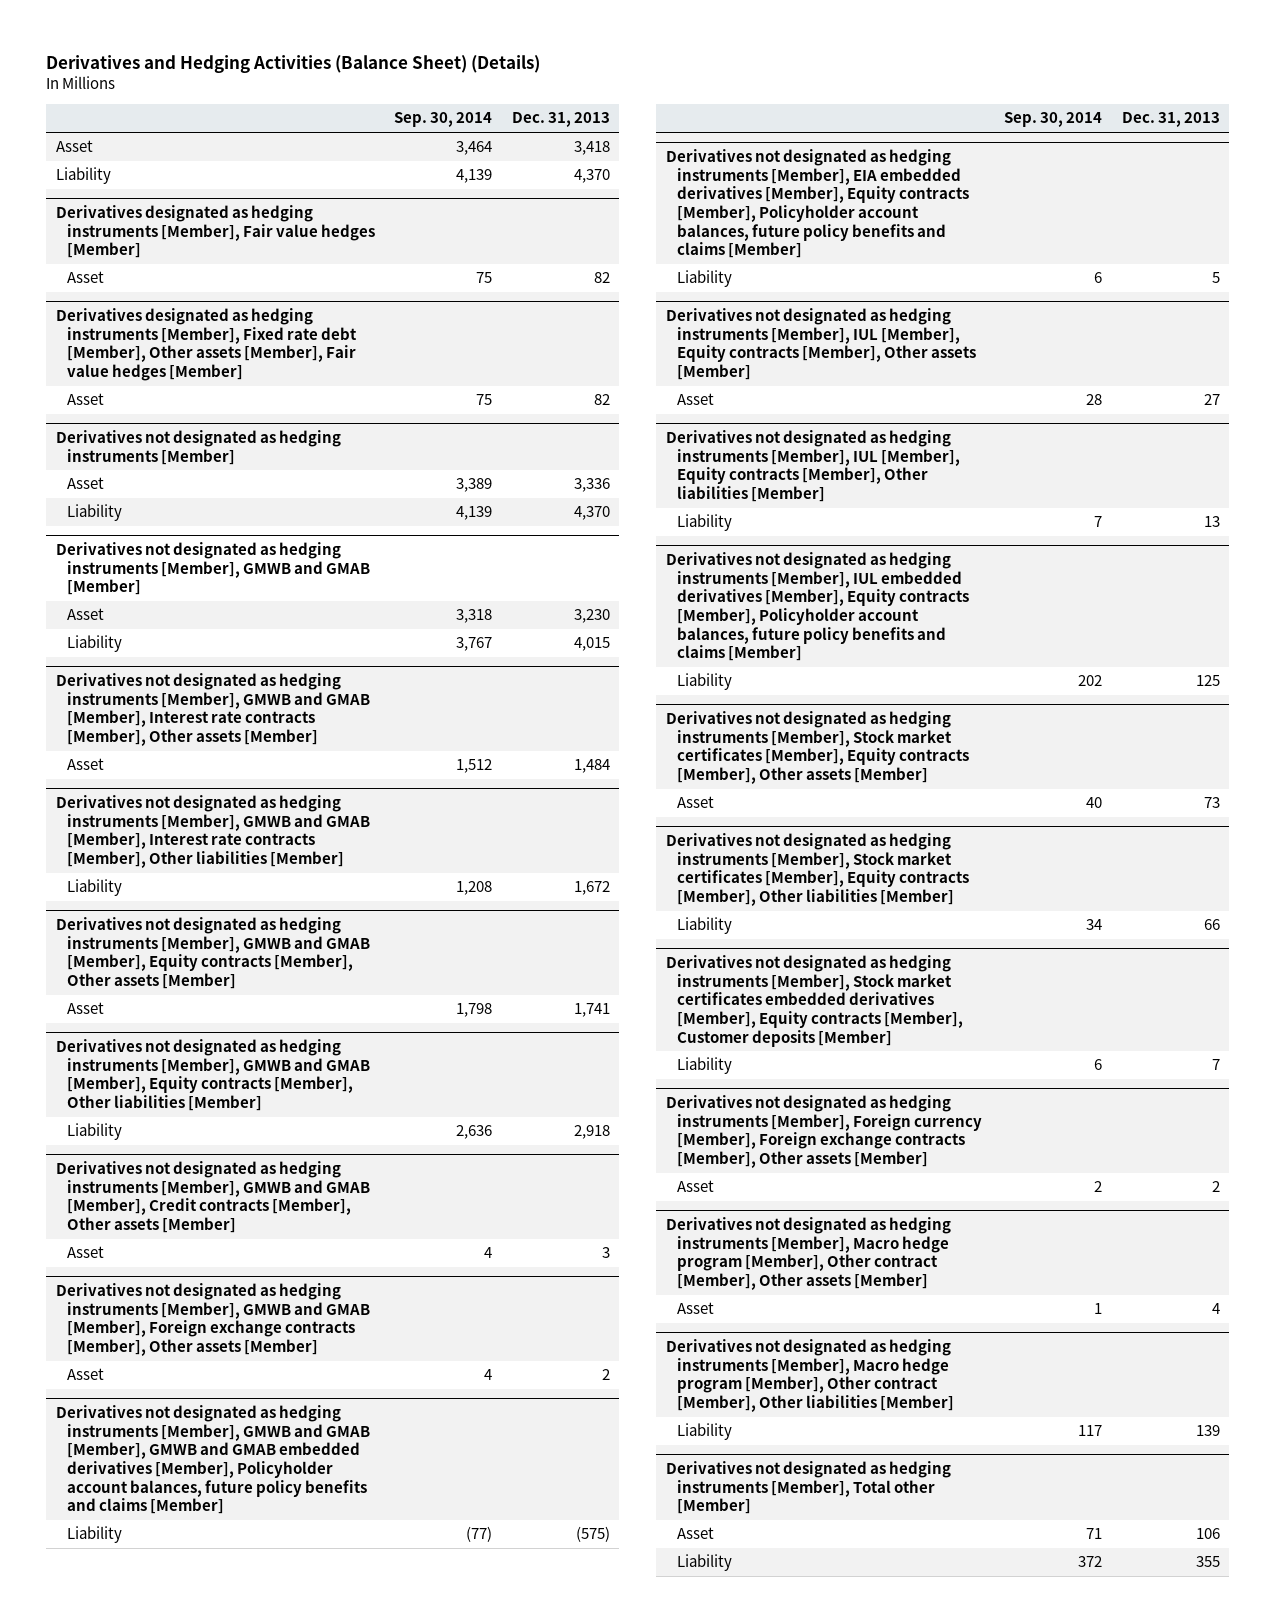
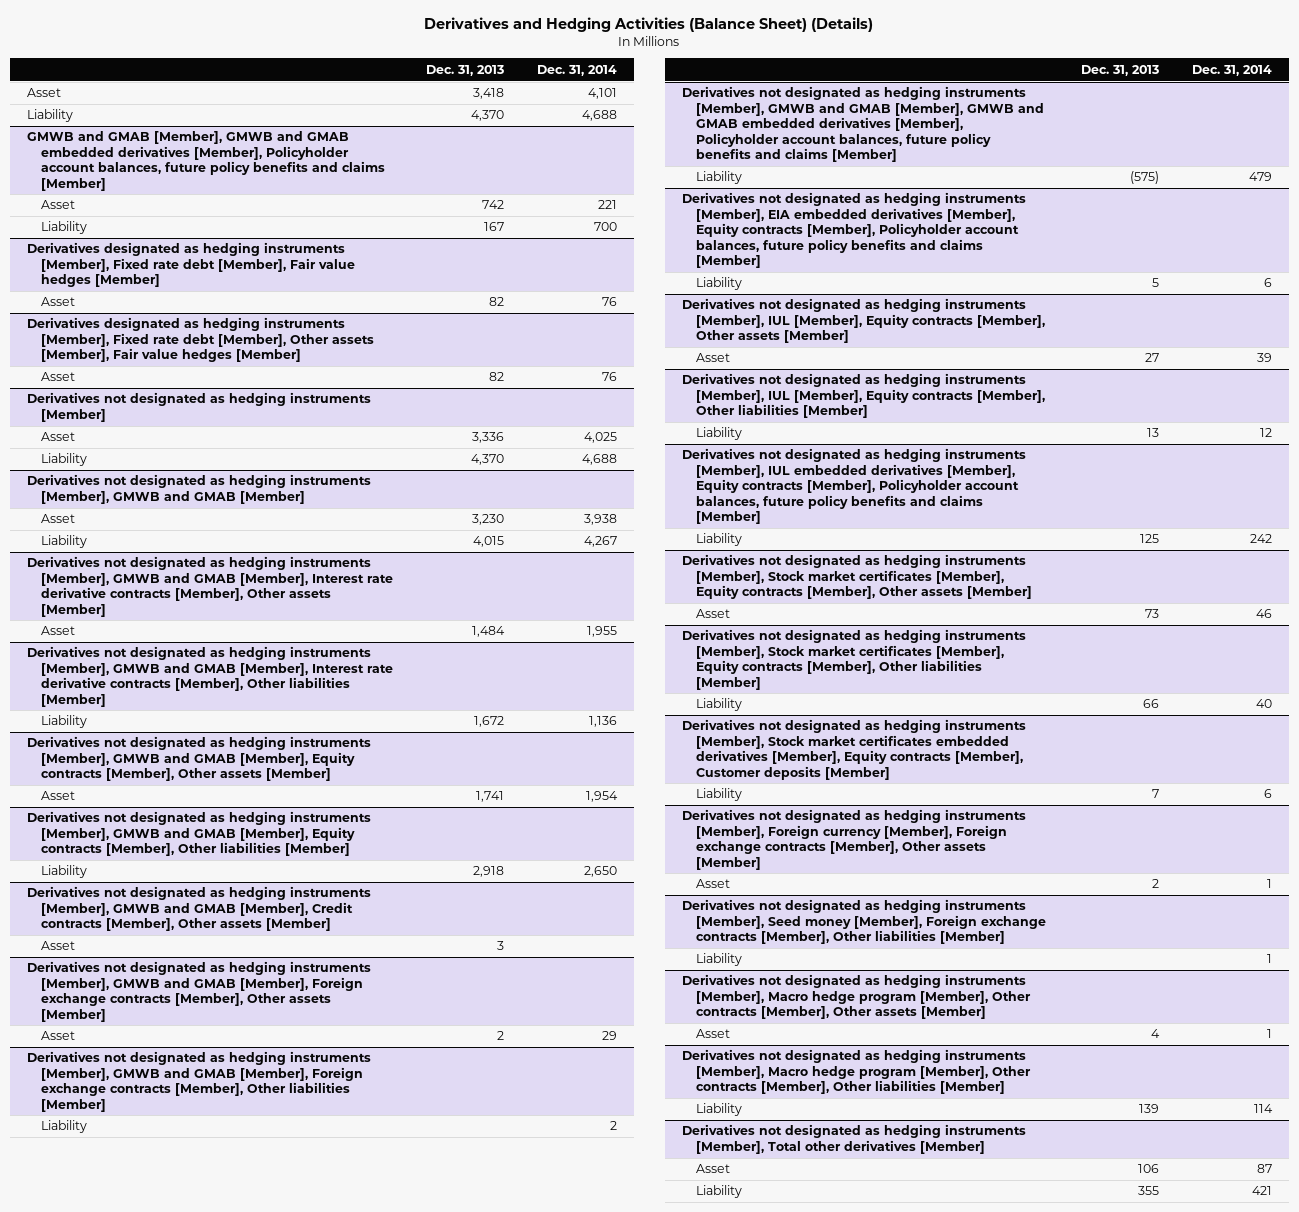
[394,112,493,128] Sep. 30, 2014 -> none
none -> [537,64,618,76] Dec. 31, 2014
none -> [26,131,385,191] GMWB and GMAB [Member], GMWB and GMAB embedded derivatives [Member], Policyholder account balances, future policy benefits and claims [Member]
none -> [40,200,75,210] Asset
none -> [40,221,87,235] Liability
[55,204,375,259] Derivatives designated as hedging instruments [Member], Fair value hedges [Member] -> [26,242,355,288] Derivatives designated as hedging instruments [Member], Fixed rate debt [Member], Fair value hedges [Member]
[55,672,370,746] Derivatives not designated as hedging instruments [Member], GMWB and GMAB [Member], Interest rate contracts [Member], Other assets [Member] -> [26,556,393,617] Derivatives not designated as hedging instruments [Member], GMWB and GMAB [Member], Interest rate derivative contracts [Member], Other assets [Member]
[55,794,370,868] Derivatives not designated as hedging instruments [Member], GMWB and GMAB [Member], Interest rate contracts [Member], Other liabilities [Member] -> [26,646,393,707] Derivatives not designated as hedging instruments [Member], GMWB and GMAB [Member], Interest rate derivative contracts [Member], Other liabilities [Member]
none -> [26,1051,371,1112] Derivatives not designated as hedging instruments [Member], GMWB and GMAB [Member], Foreign exchange contracts [Member], Other liabilities [Member]
none -> [40,1120,87,1134] Liability
none -> [681,899,1046,945] Derivatives not designated as hedging instruments [Member], Seed money [Member], Foreign exchange contracts [Member], Other liabilities [Member]
none -> [695,953,742,967] Liability
[665,1216,951,1290] Derivatives not designated as hedging instruments [Member], Macro hedge program [Member], Other contract [Member], Other assets [Member] -> [681,974,1031,1020] Derivatives not designated as hedging instruments [Member], Macro hedge program [Member], Other contracts [Member], Other assets [Member]
[665,1338,954,1412] Derivatives not designated as hedging instruments [Member], Macro hedge program [Member], Other contract [Member], Other liabilities [Member] -> [681,1049,1031,1095] Derivatives not designated as hedging instruments [Member], Macro hedge program [Member], Other contracts [Member], Other liabilities [Member]
[665,1460,951,1515] Derivatives not designated as hedging instruments [Member], Total other [Member] -> [681,1124,1026,1154] Derivatives not designated as hedging instruments [Member], Total other derivatives [Member]

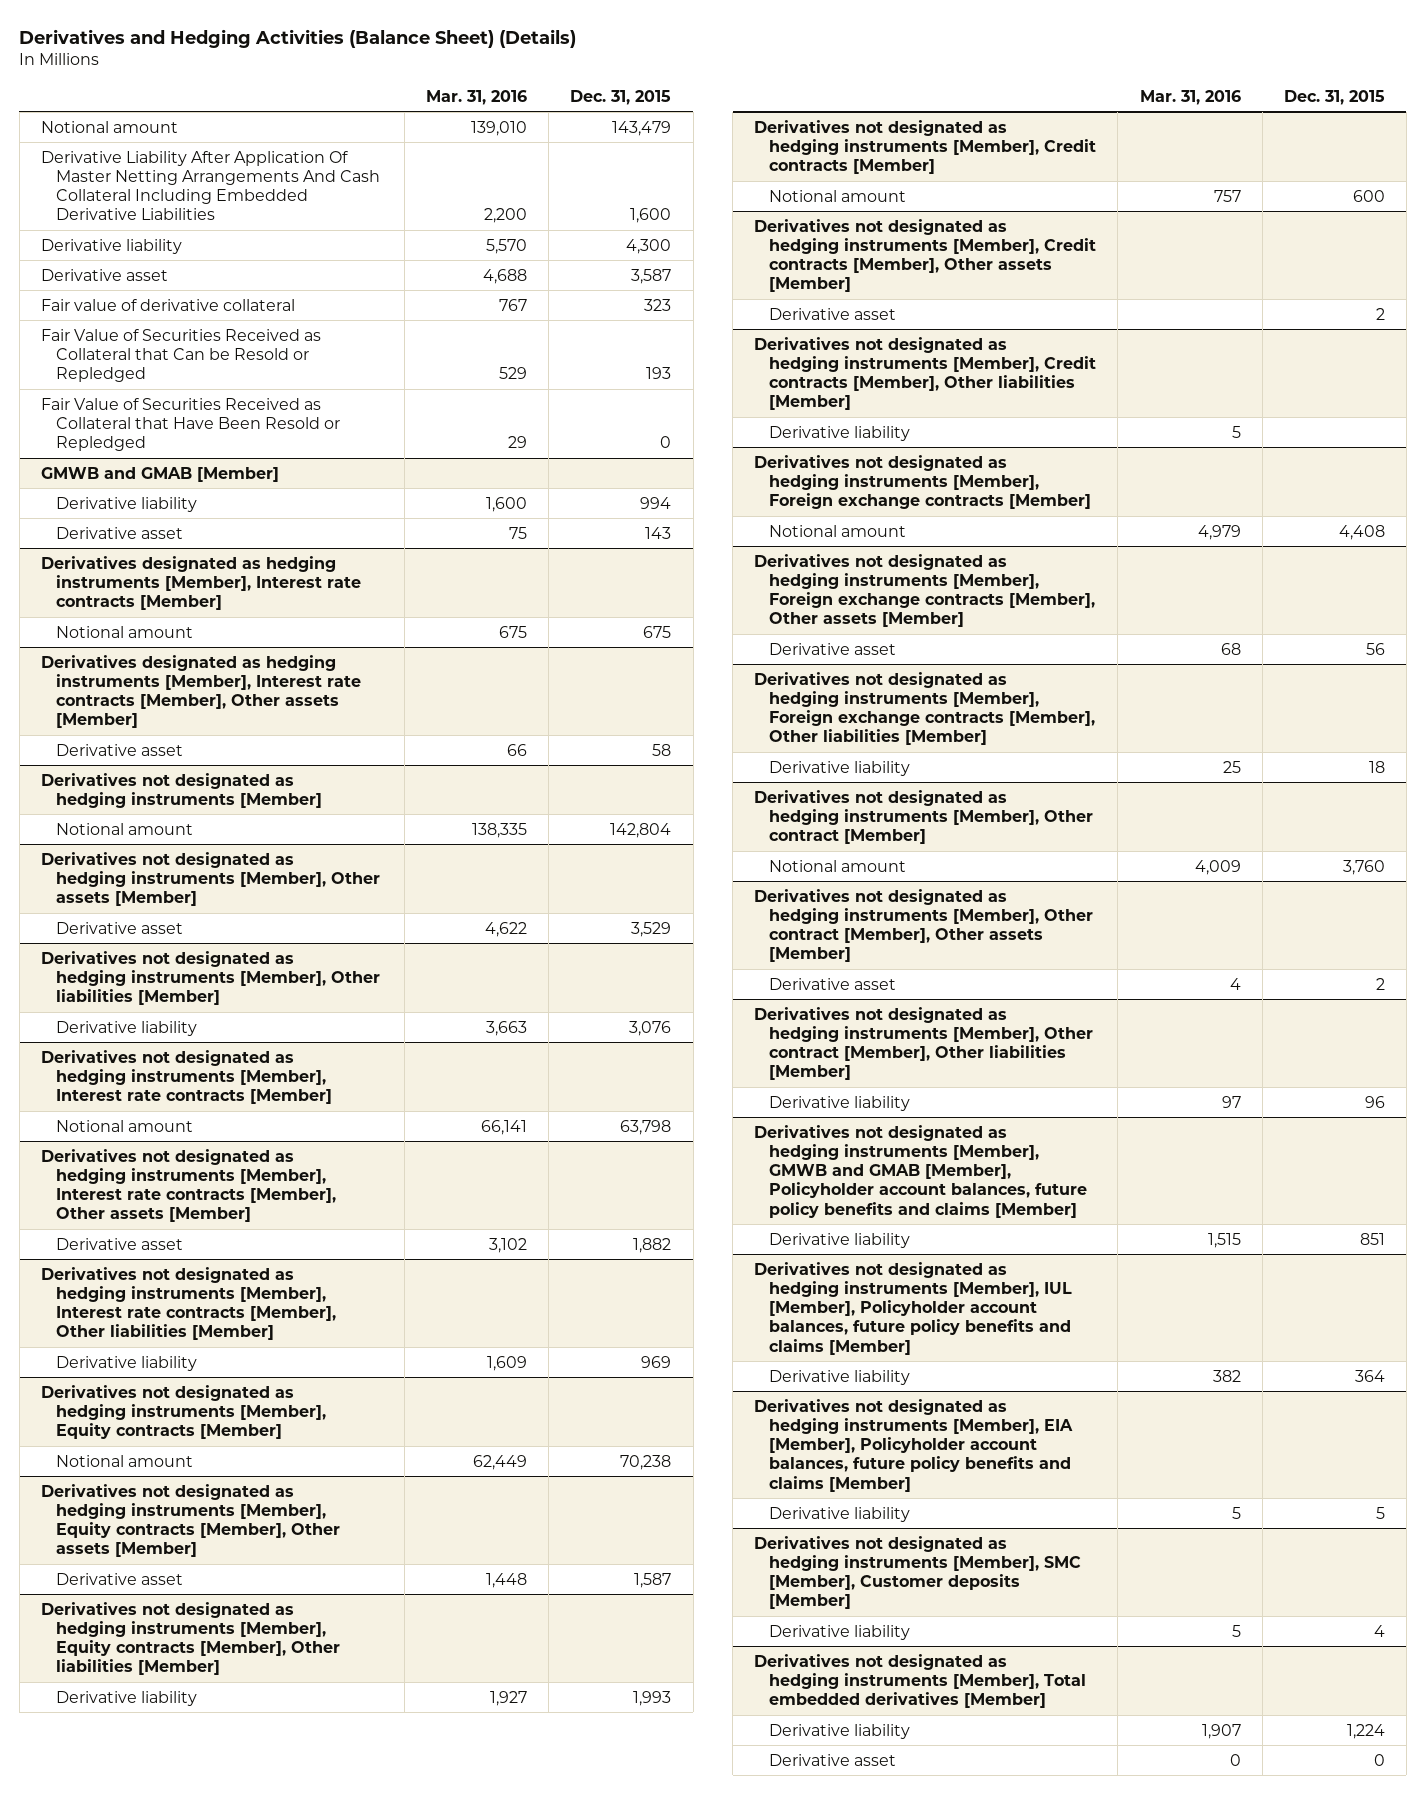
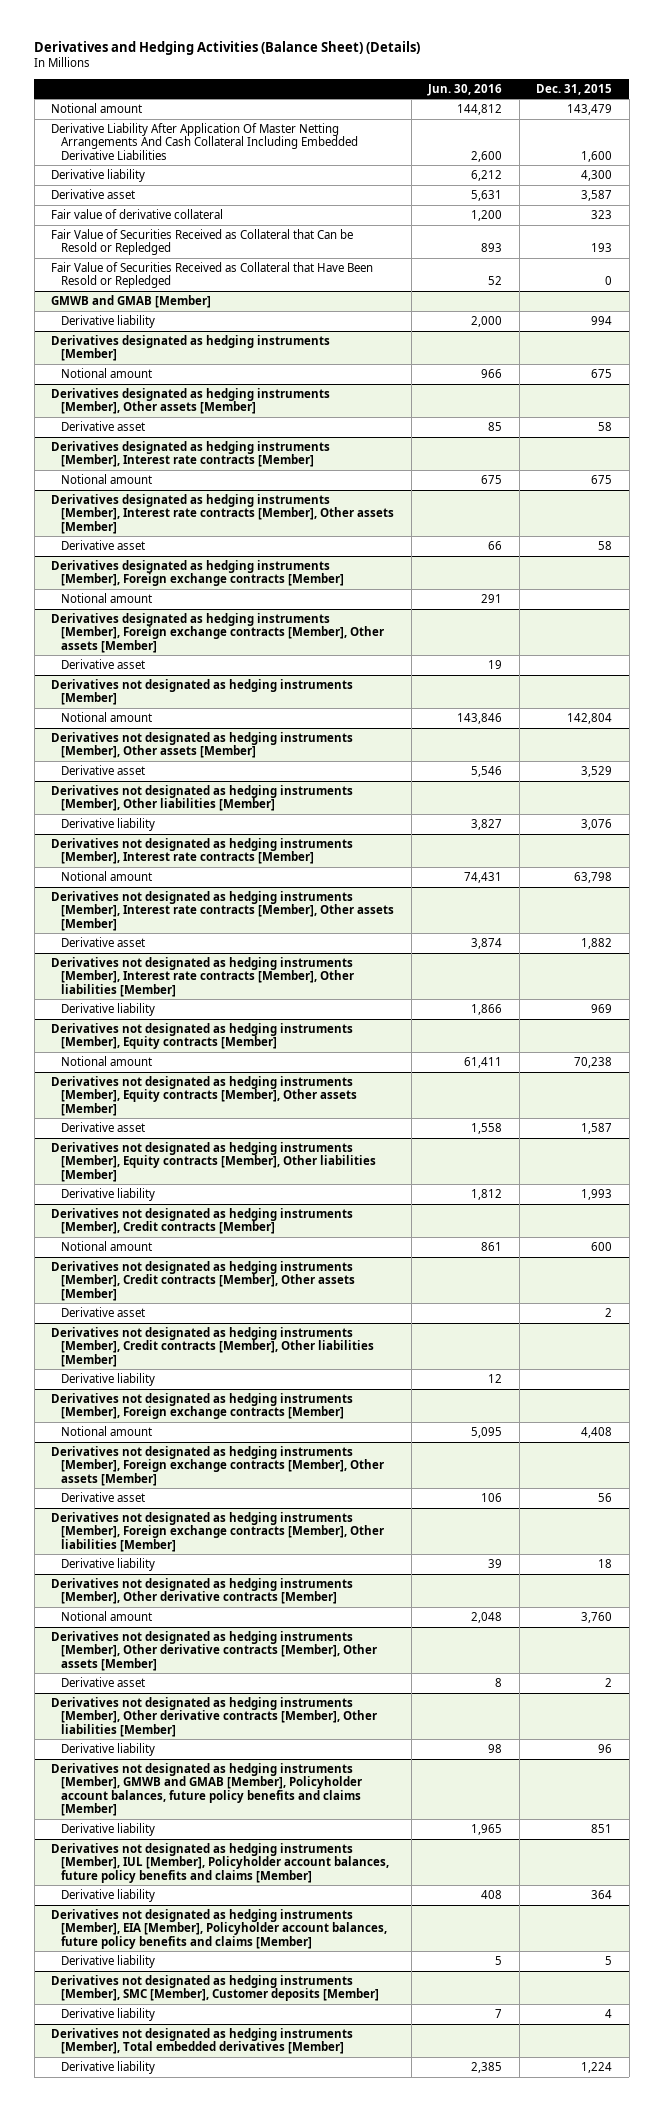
[426,89,528,105] Mar. 31, 2016 -> none
none -> [427,83,503,96] Jun. 30, 2016
none -> [51,335,331,362] Derivatives designated as hedging instruments [Member]
none -> [61,368,153,379] Notional amount
none -> [51,388,331,415] Derivatives designated as hedging instruments [Member], Other assets [Member]
[645,526,672,539] 143 -> [598,422,613,432] 58
none -> [51,560,345,587] Derivatives designated as hedging instruments [Member], Foreign exchange contracts [Member]
none -> [61,593,153,604] Notional amount
none -> [51,613,385,653] Derivatives designated as hedging instruments [Member], Foreign exchange contracts [Member], Other assets [Member]
none -> [61,659,146,670] Derivative asset
[754,789,1094,845] Derivatives not designated as hedging instruments [Member], Other contract [Member] -> [51,1578,354,1605] Derivatives not designated as hedging instruments [Member], Other derivative contracts [Member]
[754,888,1094,963] Derivatives not designated as hedging instruments [Member], Other contract [Member], Other assets [Member] -> [51,1631,378,1671] Derivatives not designated as hedging instruments [Member], Other derivative contracts [Member], Other assets [Member]
[754,1006,1094,1081] Derivatives not designated as hedging instruments [Member], Other contract [Member], Other liabilities [Member] -> [51,1697,378,1737] Derivatives not designated as hedging instruments [Member], Other derivative contracts [Member], Other liabilities [Member]
[769,1753,897,1766] Derivative asset -> none

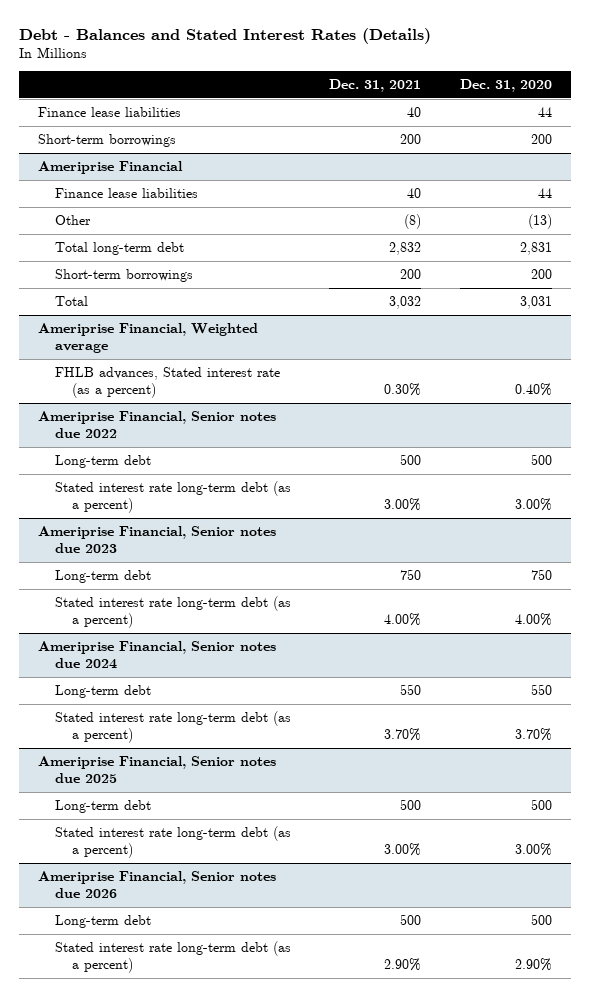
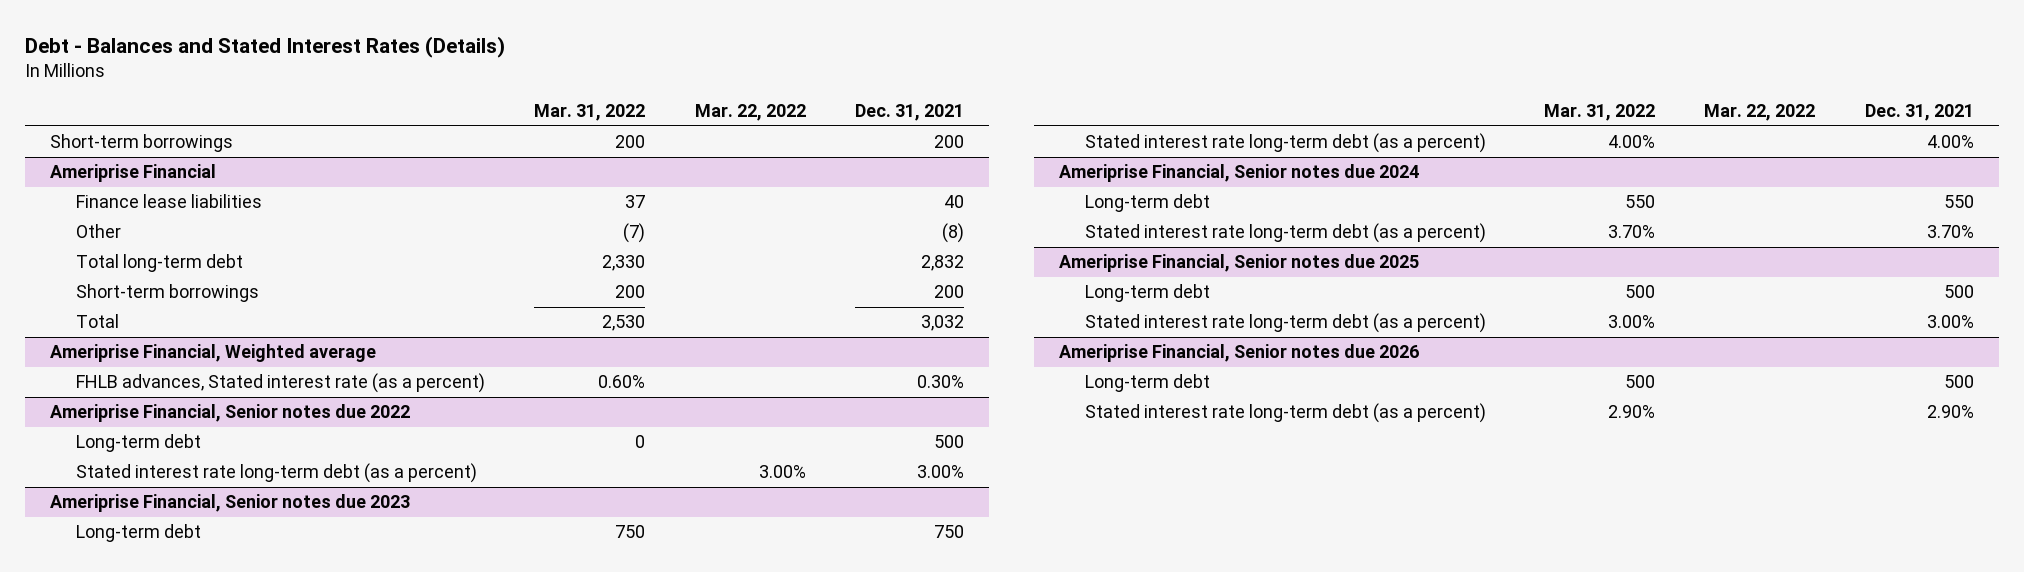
[459,79,552,93] Dec. 31, 2020 -> none
none -> [534,103,646,121] Mar. 31, 2022
none -> [694,103,806,121] Mar. 22, 2022
[38,107,182,118] Finance lease liabilities -> none

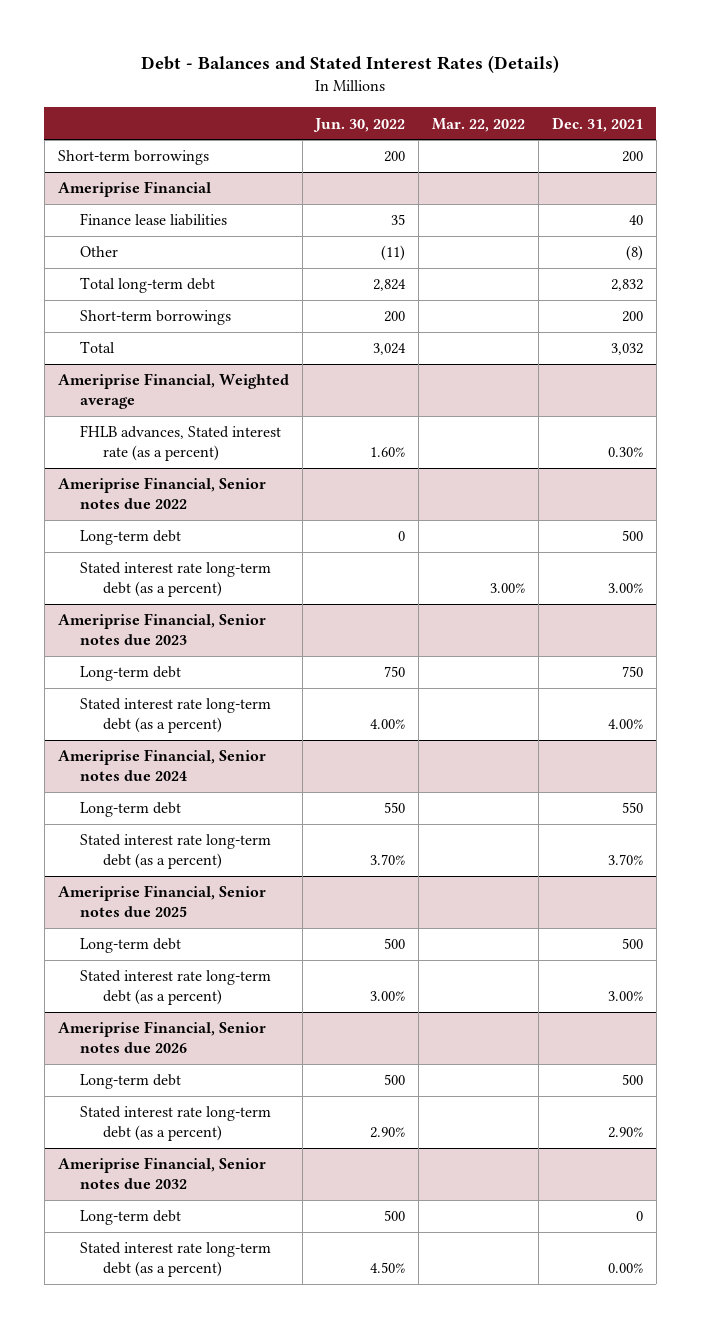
[534,103,646,121] Mar. 31, 2022 -> none
none -> [313,117,406,132] Jun. 30, 2022
none -> [57,1157,266,1189] Ameriprise Financial, Senior notes due 2032
none -> [80,1210,182,1226] Long-term debt
none -> [80,1242,272,1277] Stated interest rate long-term debt (as a percent)

